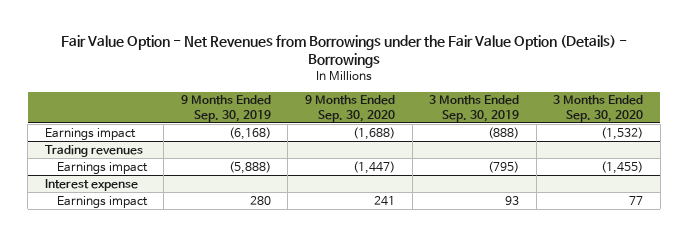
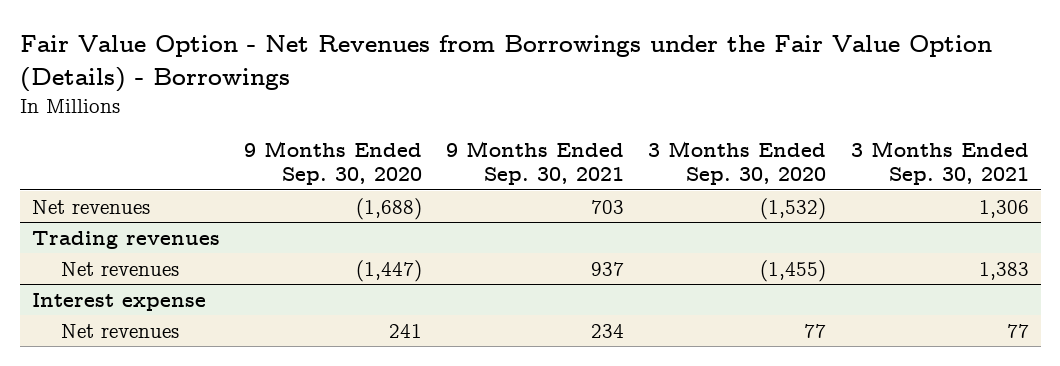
[180,95,271,122] 9 Months Ended Sep. 30, 2019 -> none
[429,95,520,122] 3 Months Ended Sep. 30, 2019 -> none
none -> [446,140,625,186] 9 Months Ended Sep. 30, 2021
none -> [850,140,1029,186] 3 Months Ended Sep. 30, 2021
[44,127,136,140] Earnings impact -> [31,199,150,214] Net revenues
[56,161,148,174] Earnings impact -> [60,261,179,276] Net revenues
[56,195,148,208] Earnings impact -> [60,323,179,338] Net revenues

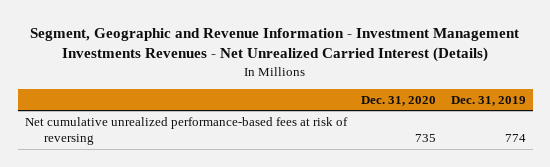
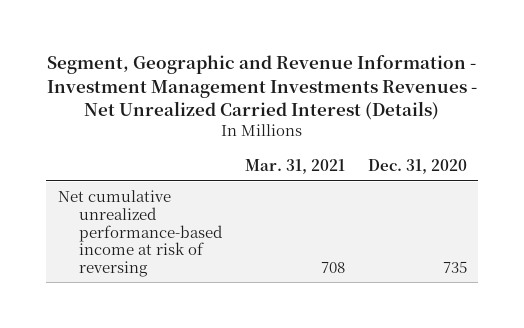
[450,95,526,106] Dec. 31, 2019 -> none
none -> [244,159,345,175] Mar. 31, 2021
[24,117,348,146] Net cumulative unrealized performance-based fees at risk of reversing -> [57,190,223,278] Net cumulative unrealized performance-based income at risk of reversing

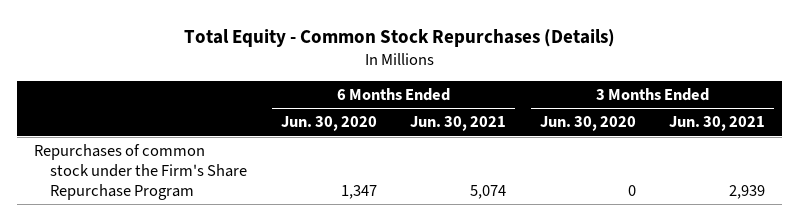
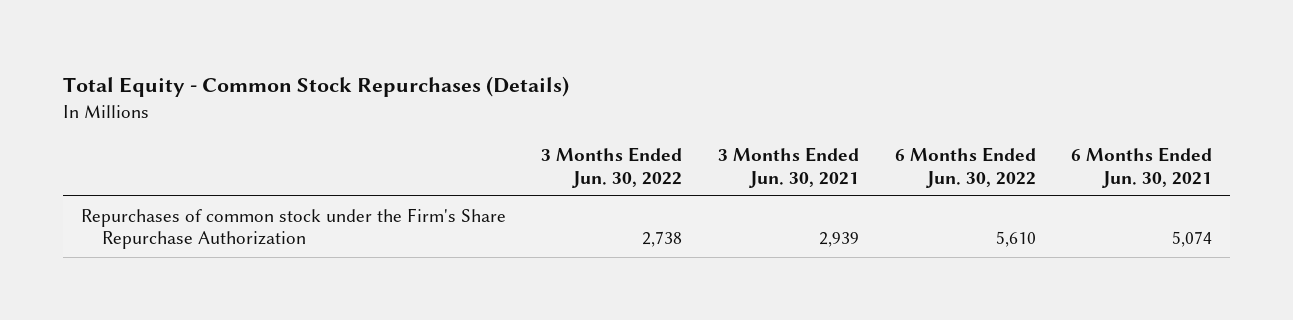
[280,116,377,132] Jun. 30, 2020 -> none
[539,116,636,132] Jun. 30, 2020 -> none
none -> [541,146,683,188] 3 Months Ended Jun. 30, 2022
none -> [894,146,1036,188] 6 Months Ended Jun. 30, 2022
[33,144,248,201] Repurchases of common stock under the Firm's Share Repurchase Program -> [80,207,506,250] Repurchases of common stock under the Firm's Share Repurchase Authorization

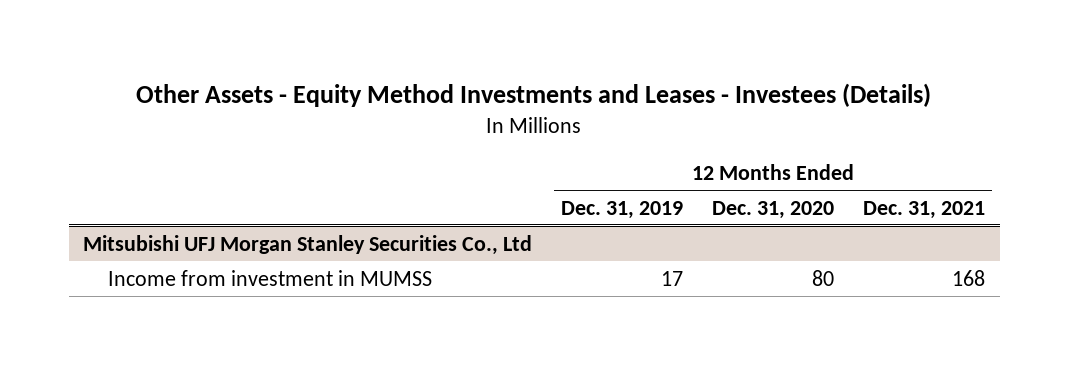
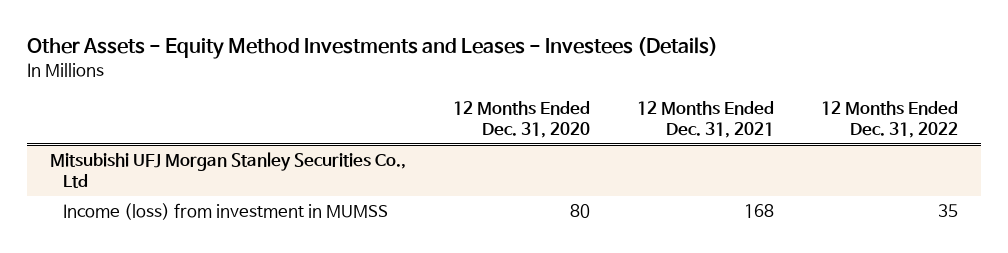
[561,200,684,219] Dec. 31, 2019 -> none
none -> [820,100,958,138] 12 Months Ended Dec. 31, 2022
[108,269,433,286] Income from investment in MUMSS -> [63,203,389,221] Income (loss) from investment in MUMSS

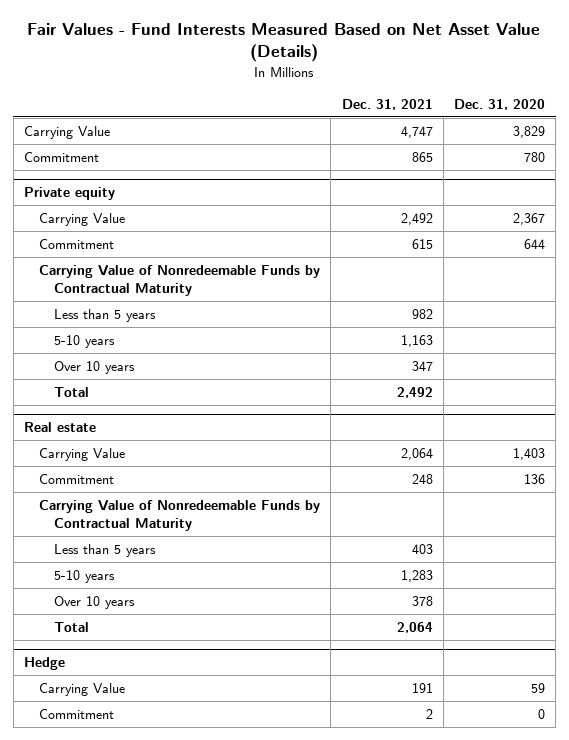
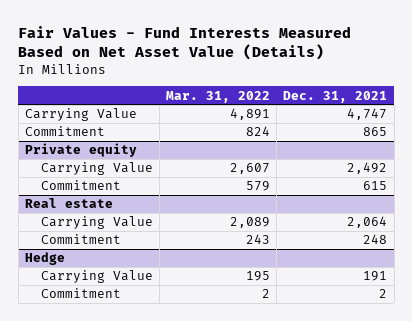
[453,98,545,110] Dec. 31, 2020 -> none
none -> [166,90,271,103] Mar. 31, 2022
[39,264,321,296] Carrying Value of Nonredeemable Funds by Contractual Maturity -> none
[54,308,157,322] Less than 5 years -> none
[54,334,116,348] 5-10 years -> none
[54,360,136,374] Over 10 years -> none
[54,386,90,397] Total -> none
[39,499,321,531] Carrying Value of Nonredeemable Funds by Contractual Maturity -> none
[54,543,157,557] Less than 5 years -> none
[54,569,116,583] 5-10 years -> none
[54,595,136,609] Over 10 years -> none
[54,621,90,632] Total -> none

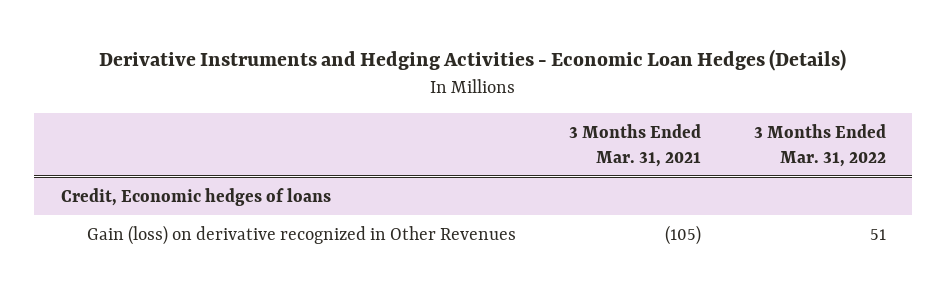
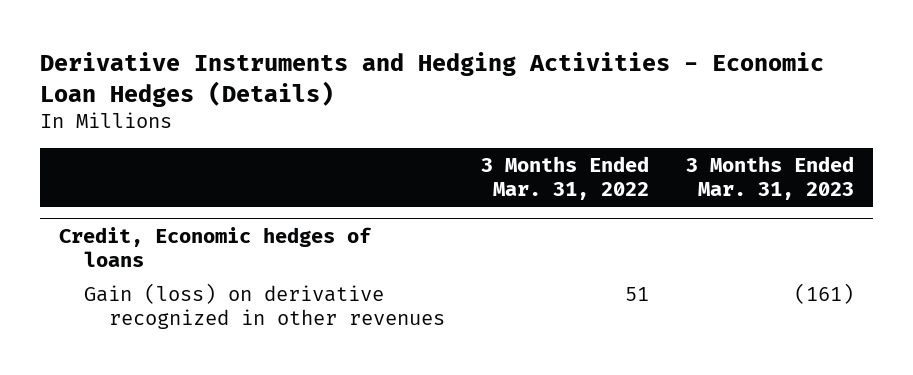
[568,124,701,167] 3 Months Ended Mar. 31, 2021 -> none
none -> [686,156,855,201] 3 Months Ended Mar. 31, 2023
[86,224,516,245] Gain (loss) on derivative recognized in Other Revenues -> [83,283,445,329] Gain (loss) on derivative recognized in other revenues

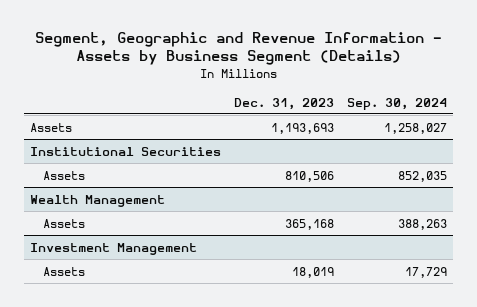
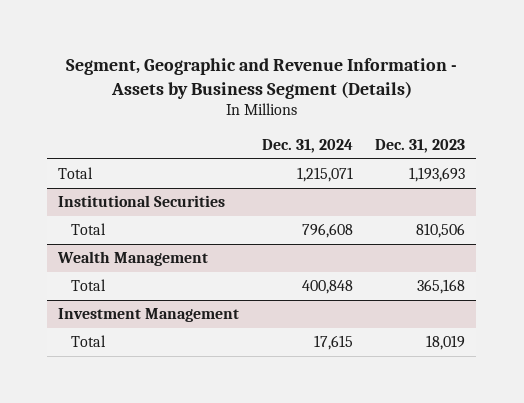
[346,97,447,110] Sep. 30, 2024 -> none
none -> [261,138,353,153] Dec. 31, 2024
[30,122,73,132] Assets -> [58,167,94,180] Total
[43,170,86,180] Assets -> [71,223,107,236] Total
[43,218,86,228] Assets -> [71,279,107,292] Total
[43,266,86,276] Assets -> [71,335,107,348] Total

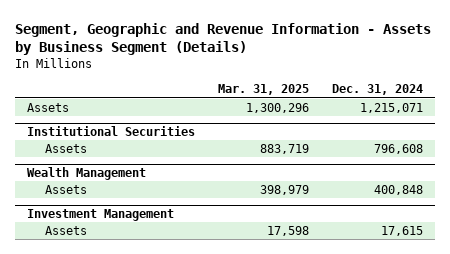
[375,138,466,153] Dec. 31, 2023 -> none
none -> [218,84,310,96] Mar. 31, 2025
[58,167,94,180] Total -> [26,103,69,113] Assets
[71,223,107,236] Total -> [45,144,88,154] Assets
[71,279,107,292] Total -> [45,185,88,195] Assets
[71,335,107,348] Total -> [45,226,88,236] Assets

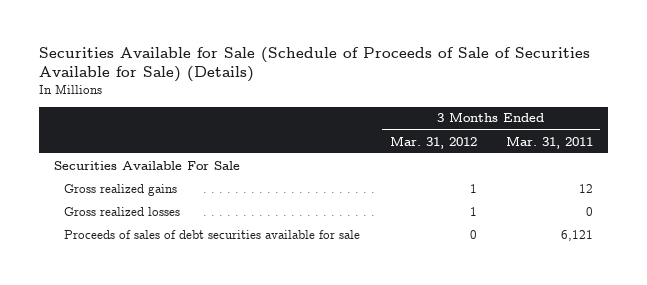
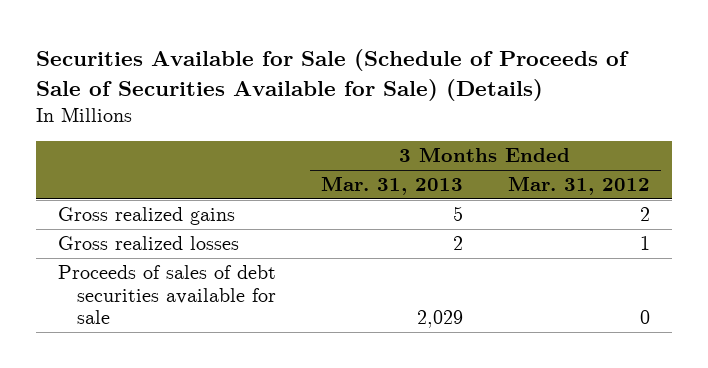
[506,135,594,149] Mar. 31, 2011 -> none
none -> [320,176,463,196] Mar. 31, 2013
[53,160,240,170] Securities Available For Sale -> none
[469,183,477,193] 1 -> [639,207,650,222] 2

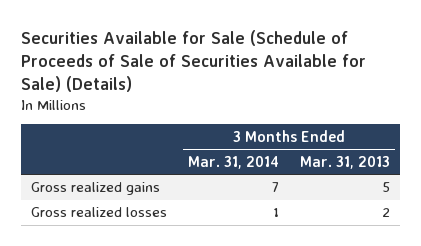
[507,176,650,196] Mar. 31, 2012 -> none
none -> [188,155,280,169] Mar. 31, 2014
[57,265,277,325] Proceeds of sales of debt securities available for sale -> none

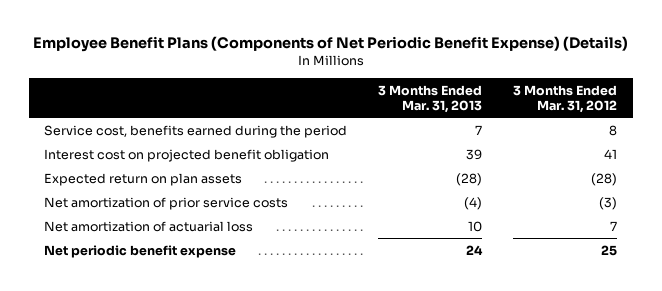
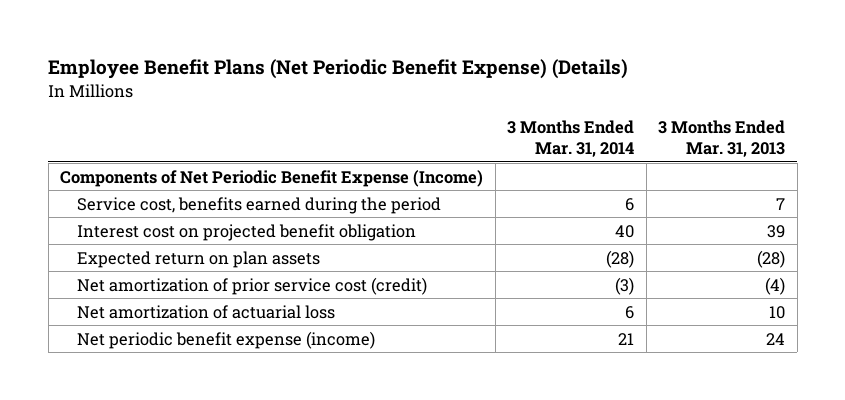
[32,36,628,53] Employee Benefit Plans (Components of Net Periodic Benefit Expense) (Details) -> [48,59,629,80] Employee Benefit Plans (Net Periodic Benefit Expense) (Details)
[513,84,618,114] 3 Months Ended Mar. 31, 2012 -> none
none -> [507,120,635,158] 3 Months Ended Mar. 31, 2014
none -> [60,169,484,187] Components of Net Periodic Benefit Expense (Income)
[44,196,289,210] Net amortization of prior service costs -> [77,276,428,295] Net amortization of prior service cost (credit)
[44,244,237,258] Net periodic benefit expense -> [77,330,376,349] Net periodic benefit expense (income)

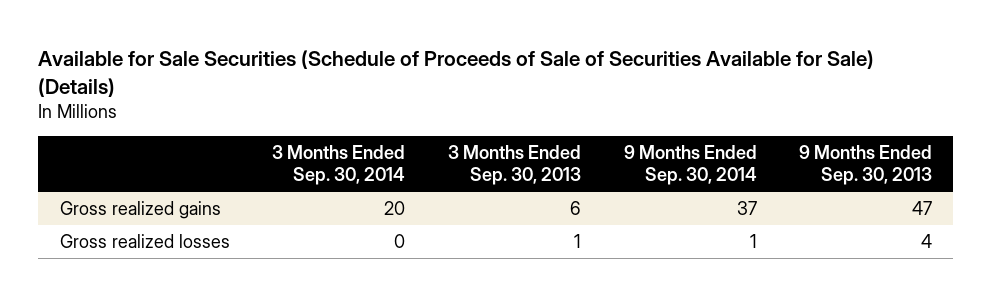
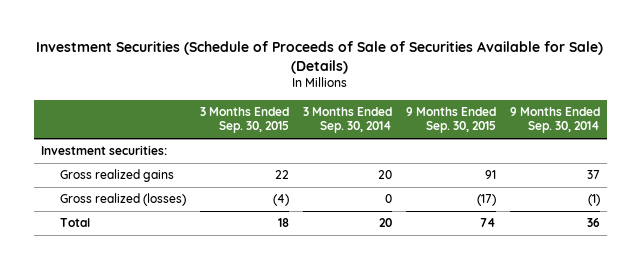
[38,50,875,98] Available for Sale Securities (Schedule of Proceeds of Sale of Securities Available for Sale) (Details) -> [36,41,604,75] Investment Securities (Schedule of Proceeds of Sale of Securities Available for Sale) (Details)
[447,145,581,186] 3 Months Ended Sep. 30, 2013 -> none
[799,145,933,186] 9 Months Ended Sep. 30, 2013 -> none
none -> [199,106,289,134] 3 Months Ended Sep. 30, 2015
none -> [405,106,496,134] 9 Months Ended Sep. 30, 2015
none -> [40,145,167,156] Investment securities:
[59,234,230,249] Gross realized losses -> [59,193,186,207] Gross realized (losses)
[749,234,757,249] 1 -> [587,194,600,207] (1)
none -> [59,218,90,228] Total

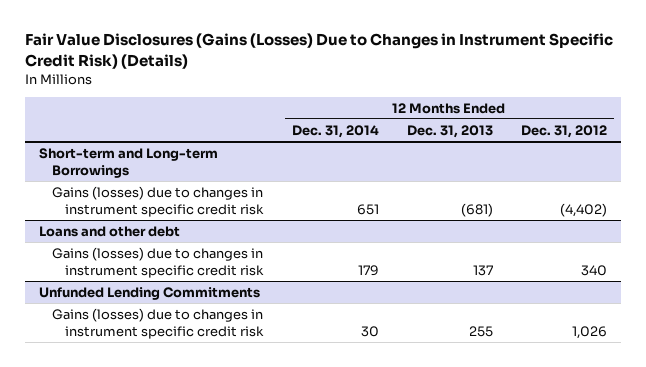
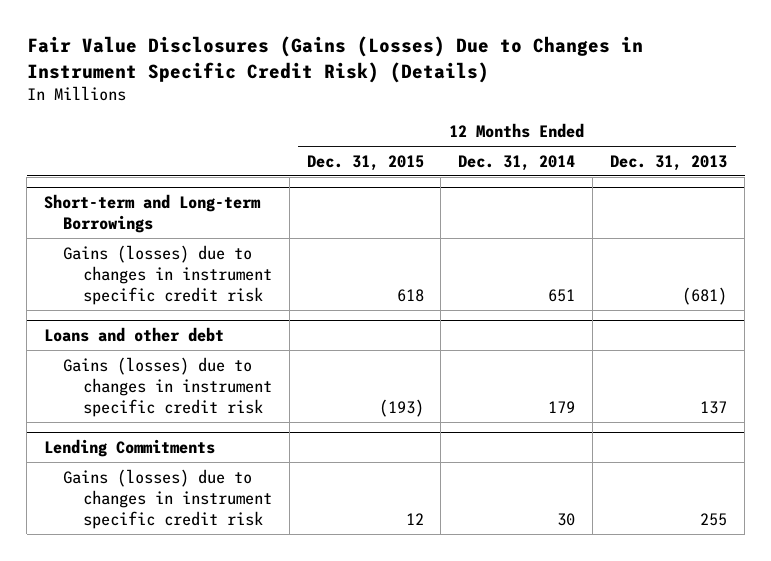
[521,124,608,138] Dec. 31, 2012 -> none
none -> [306,154,424,171] Dec. 31, 2015
[39,286,261,300] Unfunded Lending Commitments -> [44,439,216,458] Lending Commitments

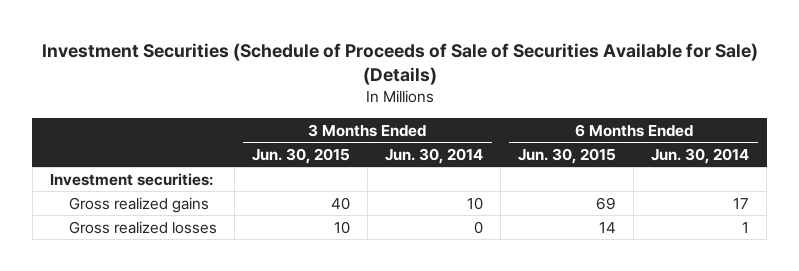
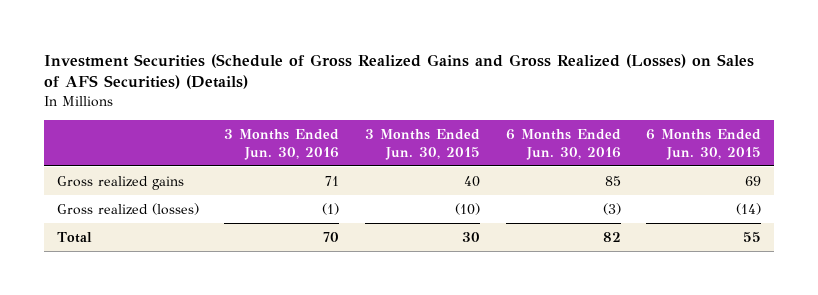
[41,42,758,86] Investment Securities (Schedule of Proceeds of Sale of Securities Available for Sale) (Details) -> [43,53,754,90] Investment Securities (Schedule of Gross Realized Gains and Gross Realized (Losses) on Sales of AFS Securities) (Details)
[384,147,483,164] Jun. 30, 2014 -> none
[651,147,750,164] Jun. 30, 2014 -> none
none -> [224,129,340,160] 3 Months Ended Jun. 30, 2016
none -> [505,129,621,160] 6 Months Ended Jun. 30, 2016
[49,172,213,186] Investment securities: -> none
[68,220,217,234] Gross realized losses -> [56,202,199,215] Gross realized (losses)
[333,220,350,234] 10 -> [454,202,480,215] (10)
[599,221,617,233] 14 -> [736,202,762,215] (14)
none -> [56,231,92,243] Total

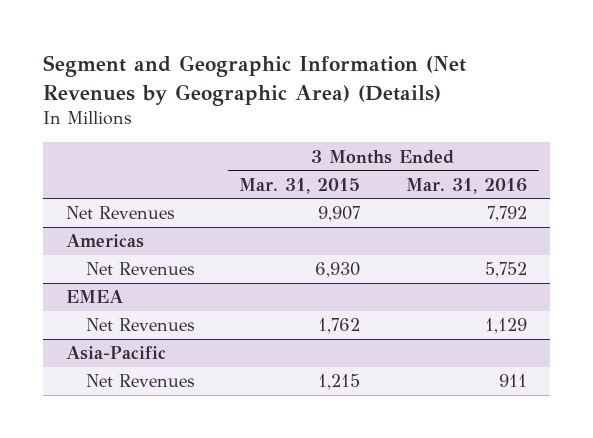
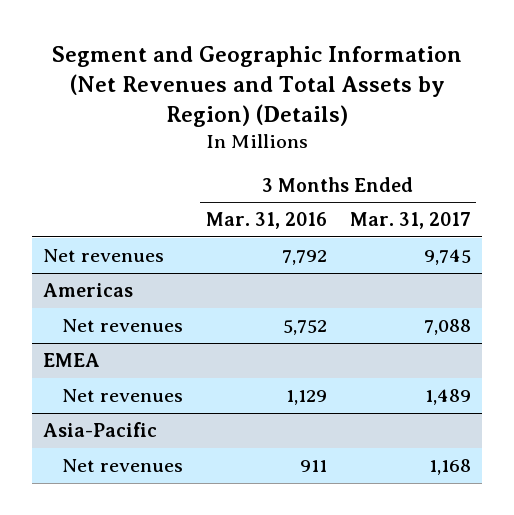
[43,55,467,106] Segment and Geographic Information (Net Revenues by Geographic Area) (Details) -> [51,46,462,128] Segment and Geographic Information (Net Revenues and Total Assets by Region) (Details)
[239,177,361,194] Mar. 31, 2015 -> none
none -> [349,212,471,230] Mar. 31, 2017
[65,206,175,220] Net Revenues -> [43,248,165,262] Net revenues
[85,262,195,276] Net Revenues -> [62,318,184,332] Net revenues
[85,318,195,332] Net Revenues -> [62,388,184,402] Net revenues
[85,374,195,388] Net Revenues -> [62,458,184,472] Net revenues

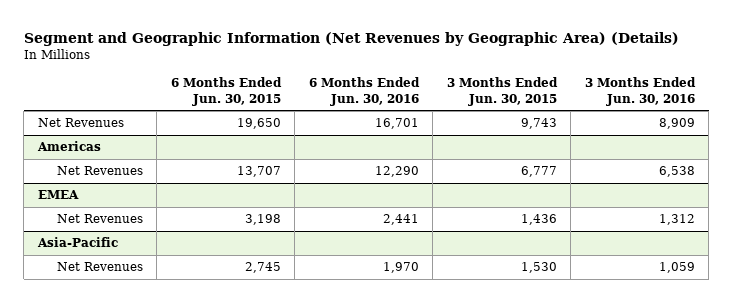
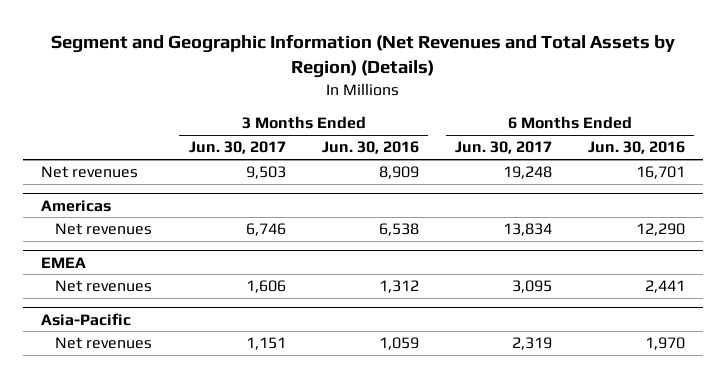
[23,31,679,46] Segment and Geographic Information (Net Revenues by Geographic Area) (Details) -> [51,33,676,79] Segment and Geographic Information (Net Revenues and Total Assets by Region) (Details)
[170,77,282,106] 6 Months Ended Jun. 30, 2015 -> none
[446,77,558,106] 3 Months Ended Jun. 30, 2015 -> none
none -> [188,141,286,155] Jun. 30, 2017
none -> [455,141,553,155] Jun. 30, 2017
[37,118,124,128] Net Revenues -> [40,166,138,179] Net revenues
[56,166,143,176] Net Revenues -> [55,223,153,236] Net revenues
[56,214,143,224] Net Revenues -> [55,280,153,293] Net revenues
[56,262,143,272] Net Revenues -> [55,337,153,350] Net revenues

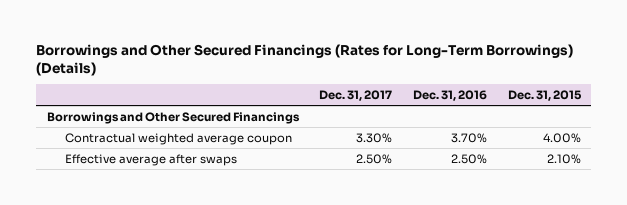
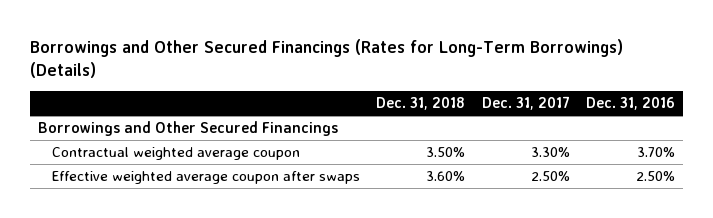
[507,90,582,102] Dec. 31, 2015 -> none
none -> [376,97,466,111] Dec. 31, 2018
[64,153,237,166] Effective average after swaps -> [51,171,360,185] Effective weighted average coupon after swaps

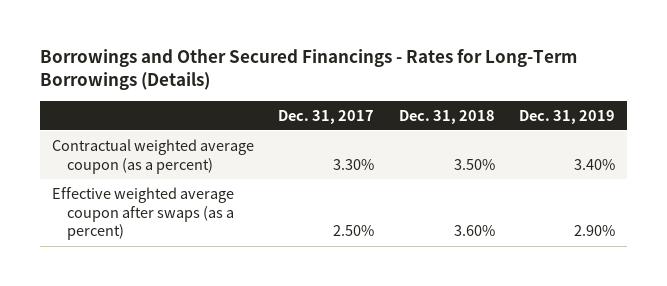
[30,39,624,79] Borrowings and Other Secured Financings (Rates for Long-Term Borrowings) (Details) -> [40,49,578,90] Borrowings and Other Secured Financings - Rates for Long-Term Borrowings (Details)
[585,97,675,111] Dec. 31, 2016 -> none
none -> [518,109,615,124] Dec. 31, 2019
[38,121,339,137] Borrowings and Other Secured Financings -> none
[51,147,300,161] Contractual weighted average coupon -> [52,139,255,174] Contractual weighted average coupon (as a percent)
[51,171,360,185] Effective weighted average coupon after swaps -> [52,187,235,241] Effective weighted average coupon after swaps (as a percent)

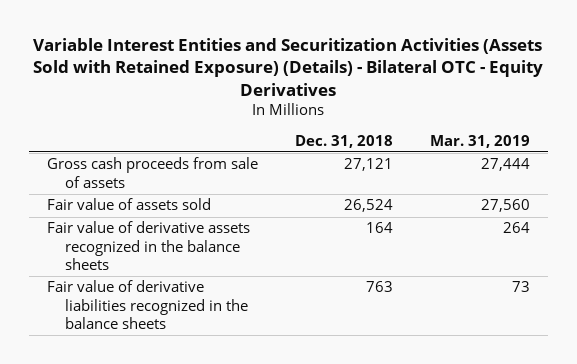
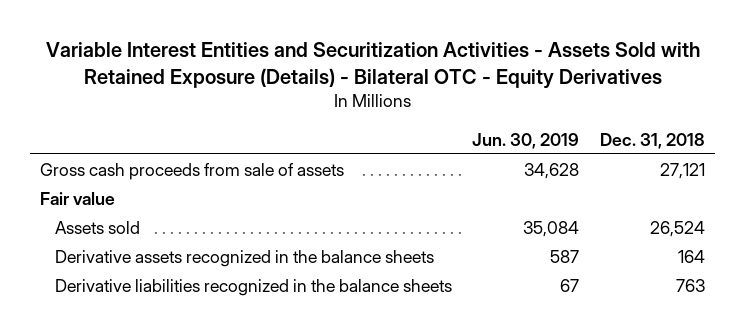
[33,37,544,96] Variable Interest Entities and Securitization Activities (Assets Sold with Retained Exposure) (Details) - Bilateral OTC - Equity Derivatives -> [45,41,700,89] Variable Interest Entities and Securitization Activities - Assets Sold with Retained Exposure (Details) - Bilateral OTC - Equity Derivatives
[429,134,530,148] Mar. 31, 2019 -> none
none -> [472,132,580,149] Jun. 30, 2019
none -> [40,191,116,205] Fair value
[47,198,212,211] Fair value of assets sold -> [54,220,140,234] Assets sold
[47,221,251,270] Fair value of derivative assets recognized in the balance sheets -> [54,249,434,267] Derivative assets recognized in the balance sheets
[47,280,249,329] Fair value of derivative liabilities recognized in the balance sheets -> [54,278,452,296] Derivative liabilities recognized in the balance sheets

